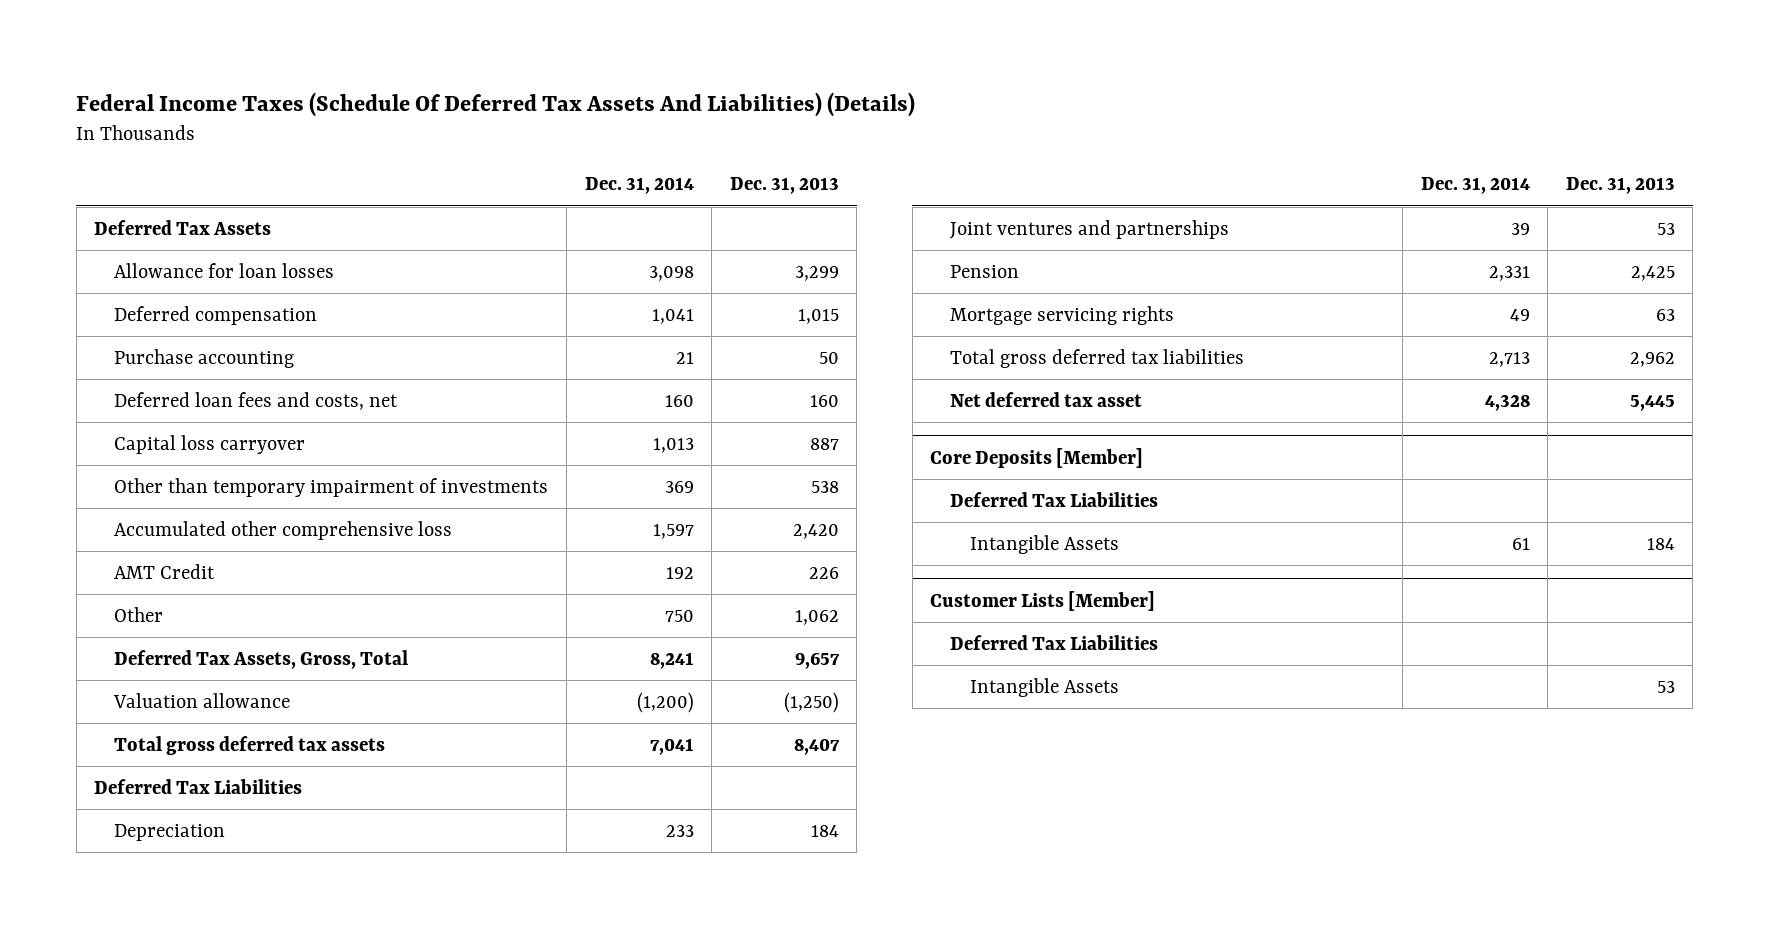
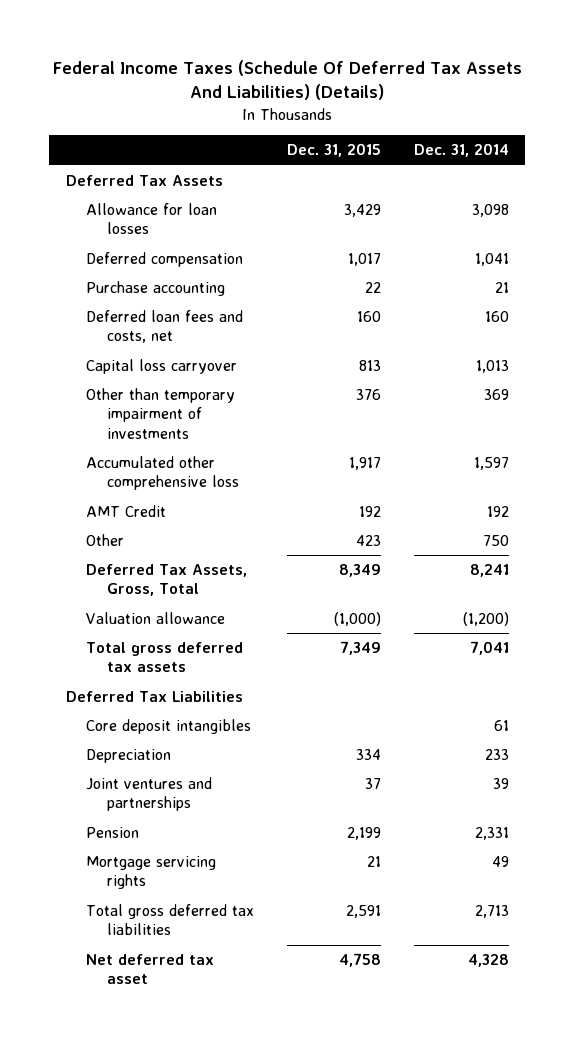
[729,177,839,195] Dec. 31, 2013 -> none
none -> [287,143,382,158] Dec. 31, 2015
none -> [86,719,252,735] Core deposit intangibles
[930,447,1144,468] Core Deposits [Member] -> none
[950,491,1159,507] Deferred Tax Liabilities -> none
[970,534,1120,554] Intangible Assets -> none
[930,590,1156,611] Customer Lists [Member] -> none
[950,634,1159,650] Deferred Tax Liabilities -> none
[970,677,1120,697] Intangible Assets -> none

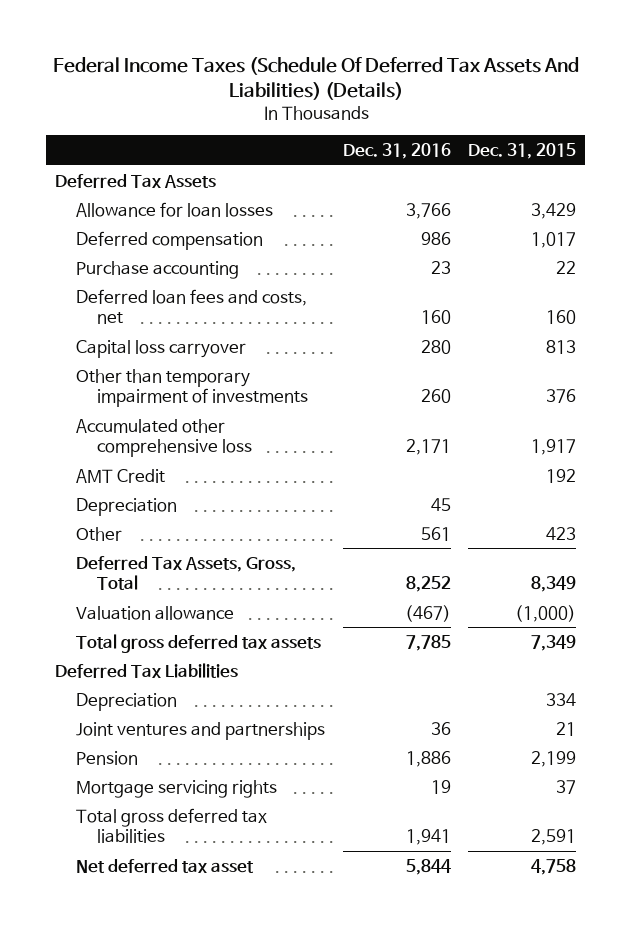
[413,143,509,158] Dec. 31, 2014 -> none
none -> [342,142,451,159] Dec. 31, 2016
none -> [76,497,178,516] Depreciation
[86,719,252,735] Core deposit intangibles -> none
[365,778,382,790] 37 -> [556,721,577,736] 21
[367,856,382,868] 21 -> [556,779,577,794] 37

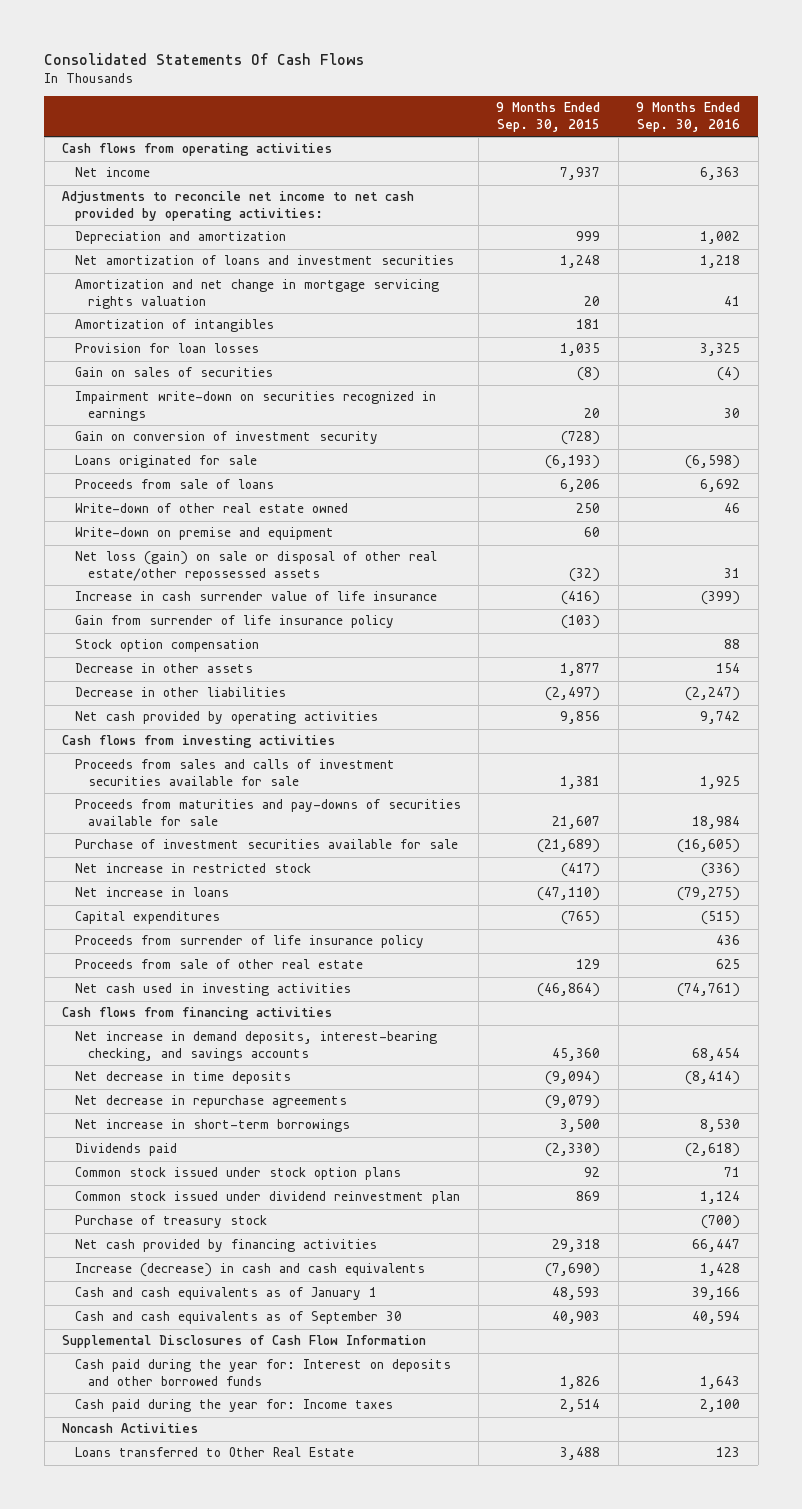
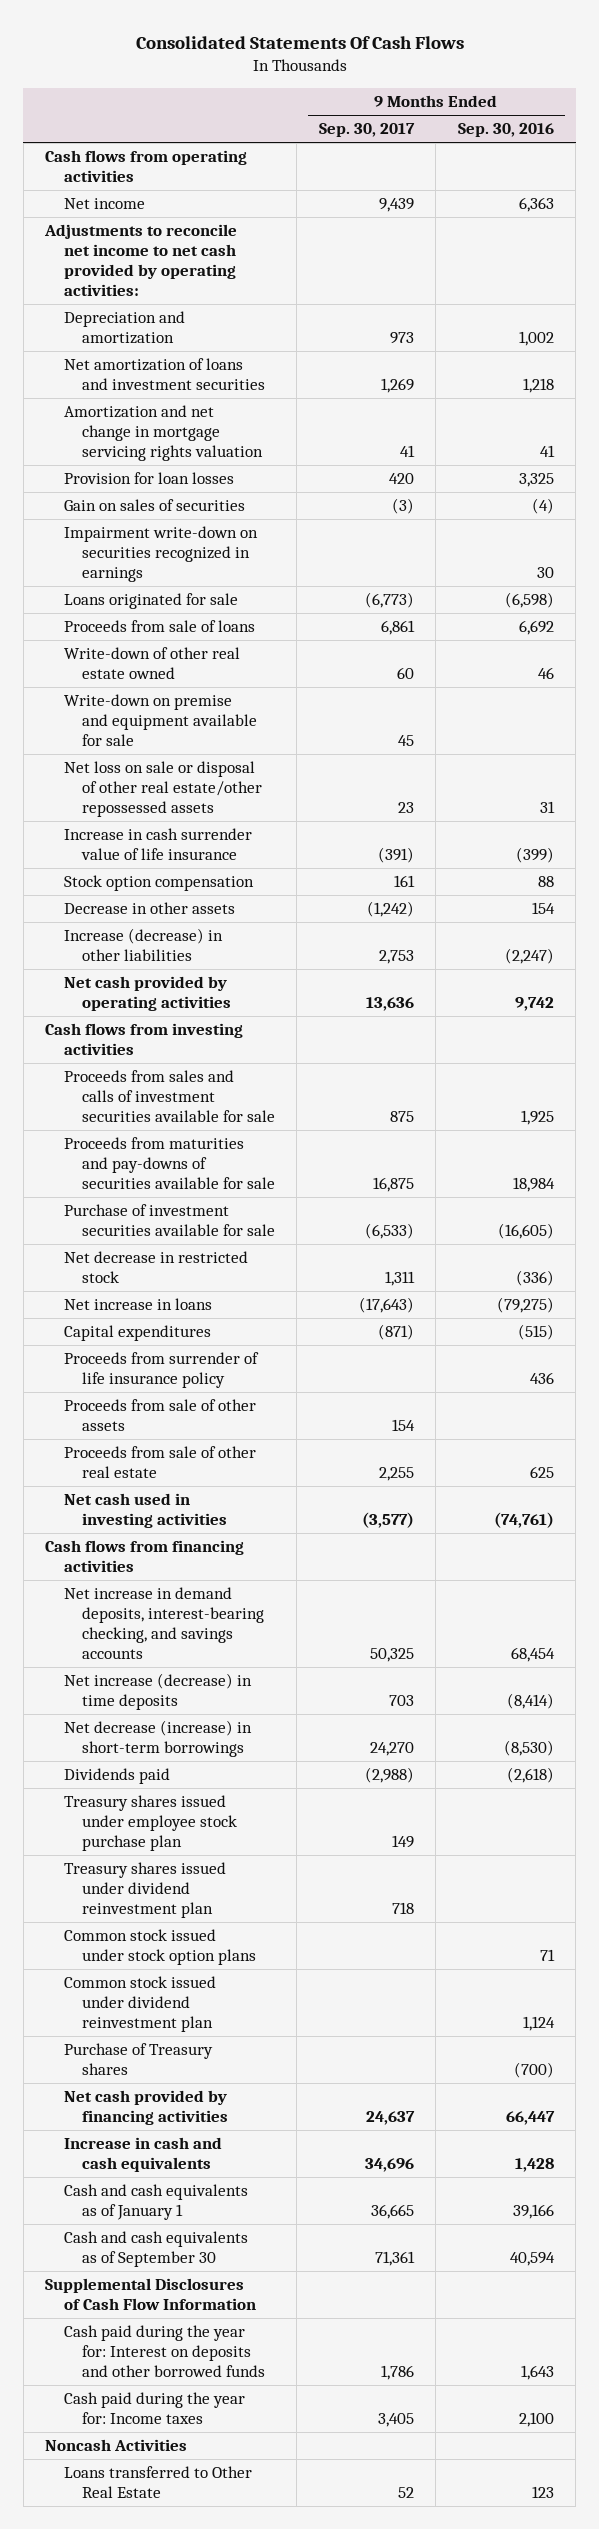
[496,102,601,133] 9 Months Ended Sep. 30, 2015 -> none
none -> [318,123,415,138] Sep. 30, 2017
[74,319,274,333] Amortization of intangibles -> none
[74,431,378,445] Gain on conversion of investment security -> none
[74,527,334,541] Write-down on premise and equipment -> [63,694,257,747] Write-down on premise and equipment available for sale
[74,551,437,582] Net loss (gain) on sale or disposal of other real estate/other repossessed assets -> [63,761,262,818] Net loss on sale or disposal of other real estate/other repossessed assets
[74,615,394,629] Gain from surrender of life insurance policy -> none
[74,687,286,698] Decrease in other liabilities -> [63,928,223,962] Increase (decrease) in other liabilities
[74,863,311,874] Net increase in restricted stock -> [63,1251,248,1284] Net decrease in restricted stock
none -> [63,1399,256,1432] Proceeds from sale of other assets
[74,1095,347,1109] Net decrease in repurchase agreements -> none
[74,1071,291,1085] Net decrease in time deposits -> [63,1673,252,1711] Net increase (decrease) in time deposits
[74,1119,350,1133] Net increase in short-term borrowings -> [63,1720,252,1758] Net decrease (increase) in short-term borrowings
[700,1119,741,1133] 8,530 -> [503,1740,554,1757] (8,530)
none -> [63,1795,237,1852] Treasury shares issued under employee stock purchase plan
none -> [63,1862,226,1919] Treasury shares issued under dividend reinvestment plan
[74,1215,267,1229] Purchase of treasury stock -> [63,2043,213,2076] Purchase of Treasury shares
[74,1263,425,1278] Increase (decrease) in cash and cash equivalents -> [63,2137,222,2173] Increase in cash and cash equivalents

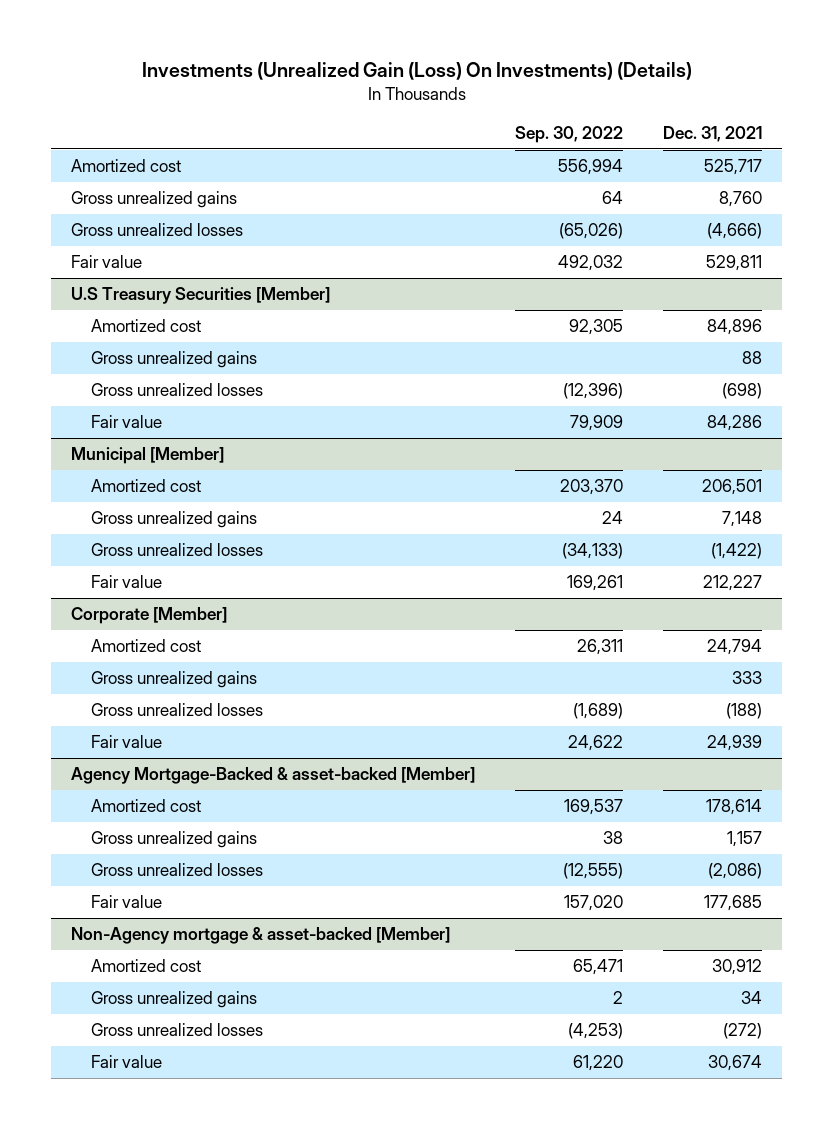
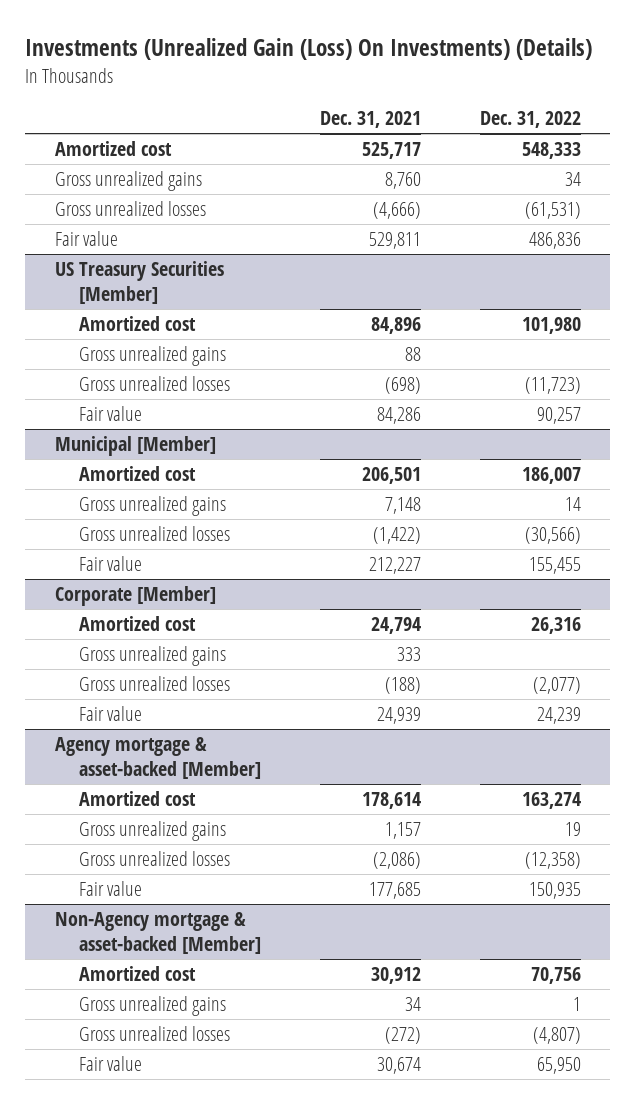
[515,125,624,143] Sep. 30, 2022 -> none
none -> [479,111,581,129] Dec. 31, 2022
[71,287,331,305] U.S Treasury Securities [Member] -> [54,261,224,304] US Treasury Securities [Member]
[71,767,476,785] Agency Mortgage-Backed & asset-backed [Member] -> [54,737,261,779] Agency mortgage & asset-backed [Member]

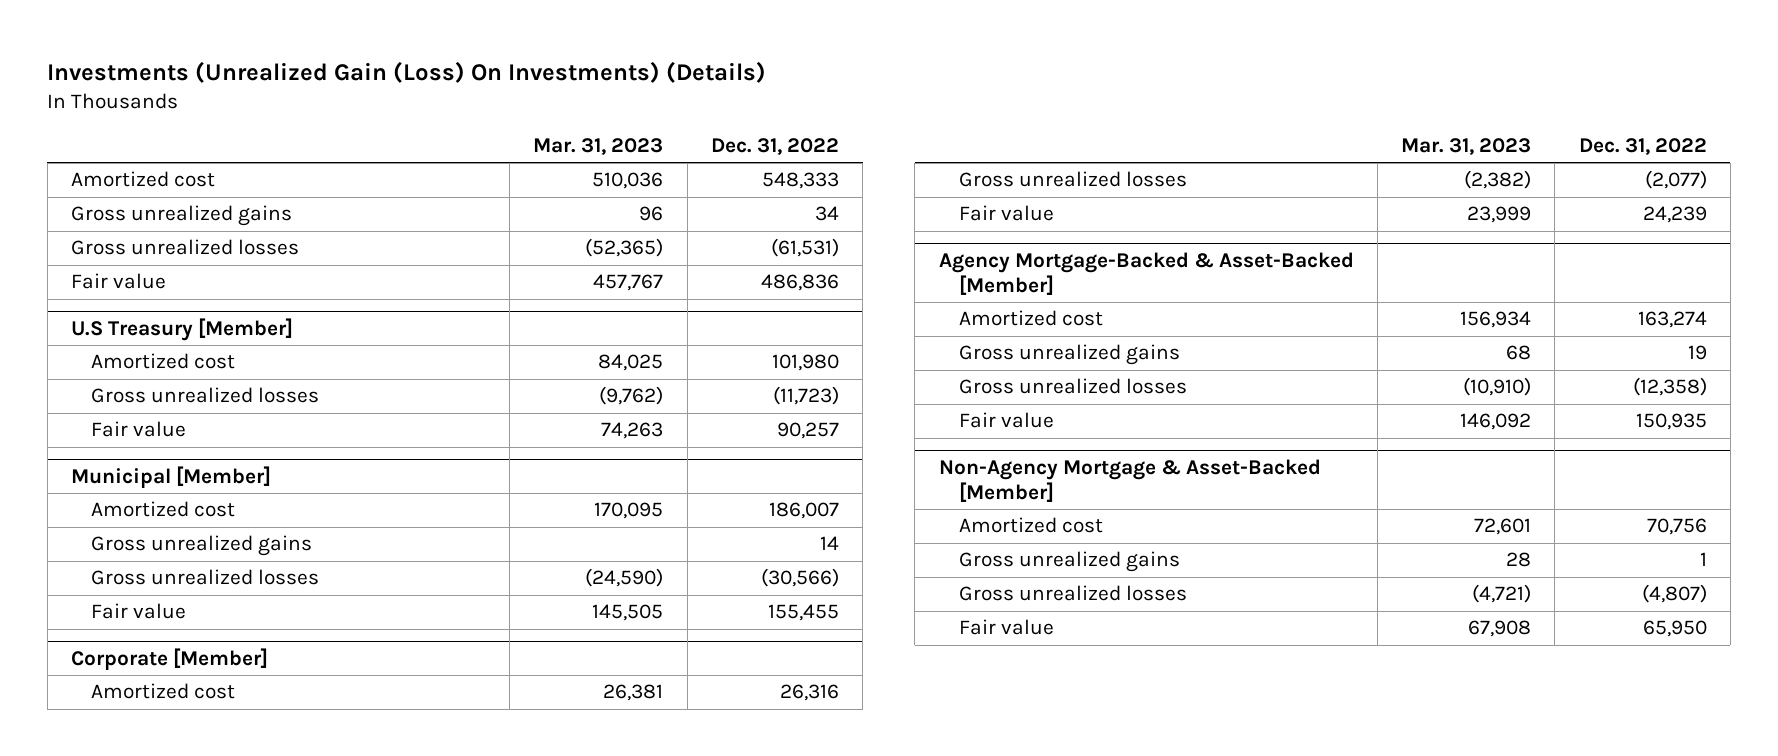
[319,111,421,129] Dec. 31, 2021 -> none
none -> [533,138,664,156] Mar. 31, 2023
[54,261,224,304] US Treasury Securities [Member] -> [70,317,293,341] U.S Treasury [Member]
[78,346,226,367] Gross unrealized gains -> none
[78,646,226,667] Gross unrealized gains -> none
[54,737,261,779] Agency mortgage & asset-backed [Member] -> [938,251,1354,295] Agency Mortgage-Backed & Asset-Backed [Member]
[54,912,261,954] Non-Agency mortgage & asset-backed [Member] -> [938,458,1321,502] Non-Agency Mortgage & Asset-Backed [Member]

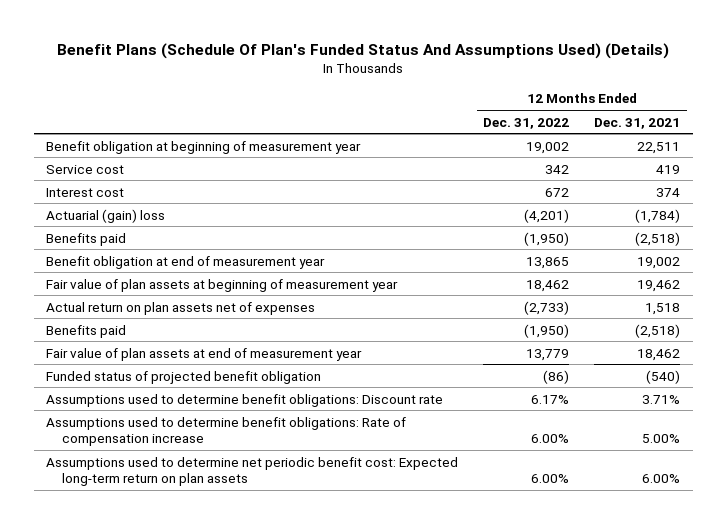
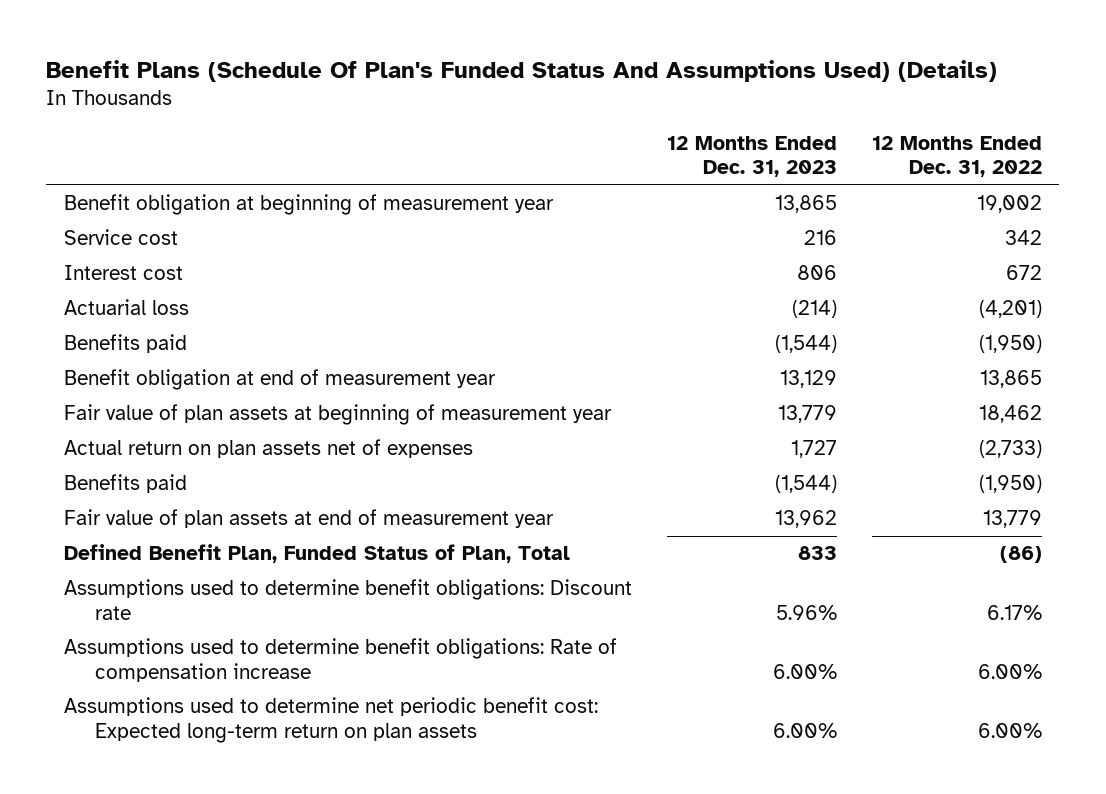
[594,117,681,129] Dec. 31, 2021 -> none
none -> [666,135,837,178] 12 Months Ended Dec. 31, 2023
[46,208,166,223] Actuarial (gain) loss -> [63,299,189,316] Actuarial loss
[46,370,322,384] Funded status of projected benefit obligation -> [63,544,570,564] Defined Benefit Plan, Funded Status of Plan, Total

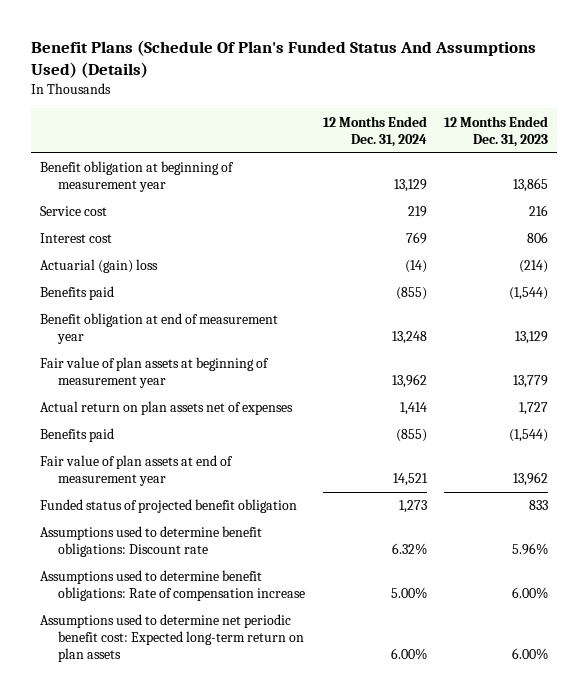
[871,135,1042,178] 12 Months Ended Dec. 31, 2022 -> none
none -> [322,115,427,147] 12 Months Ended Dec. 31, 2024
[63,299,189,316] Actuarial loss -> [39,259,158,274] Actuarial (gain) loss
[63,544,570,564] Defined Benefit Plan, Funded Status of Plan, Total -> [39,499,297,514] Funded status of projected benefit obligation

